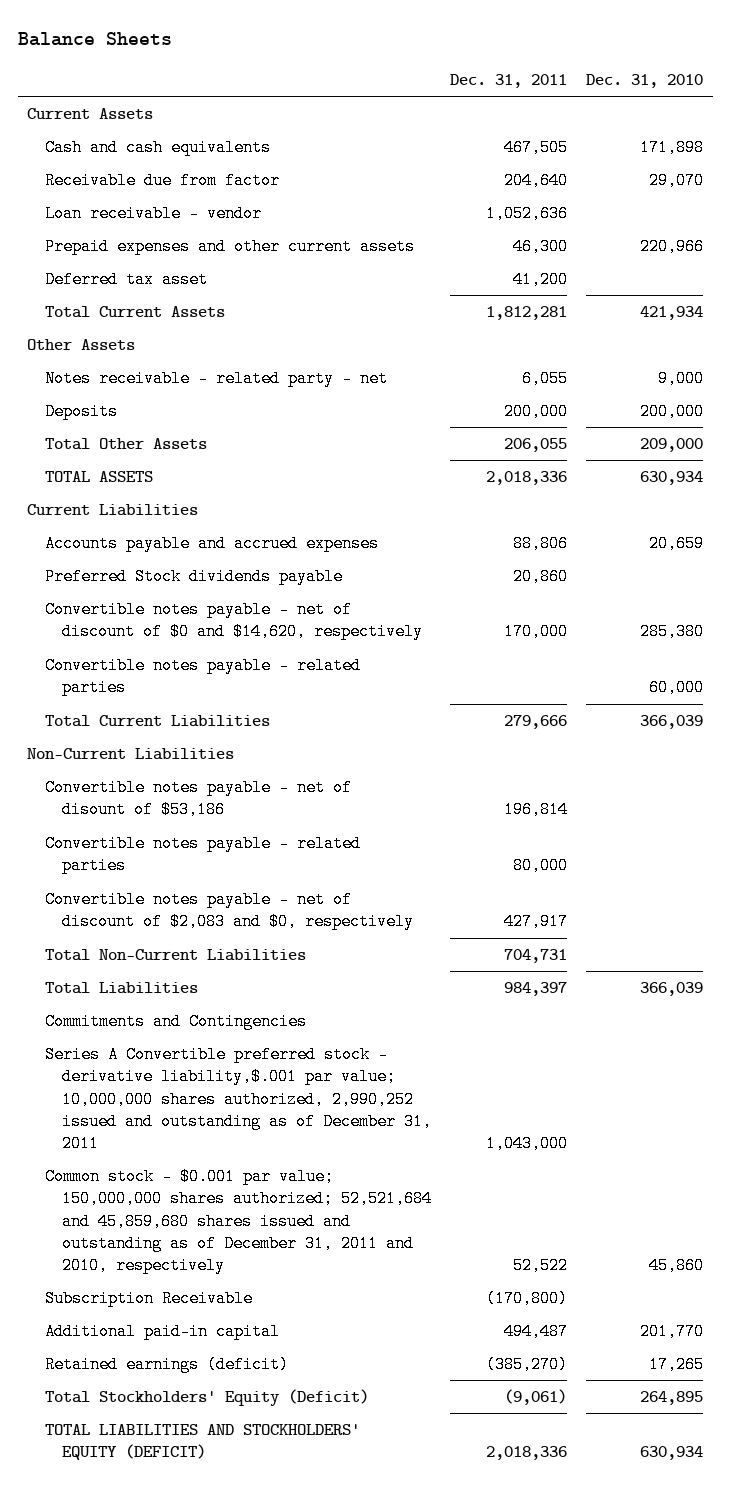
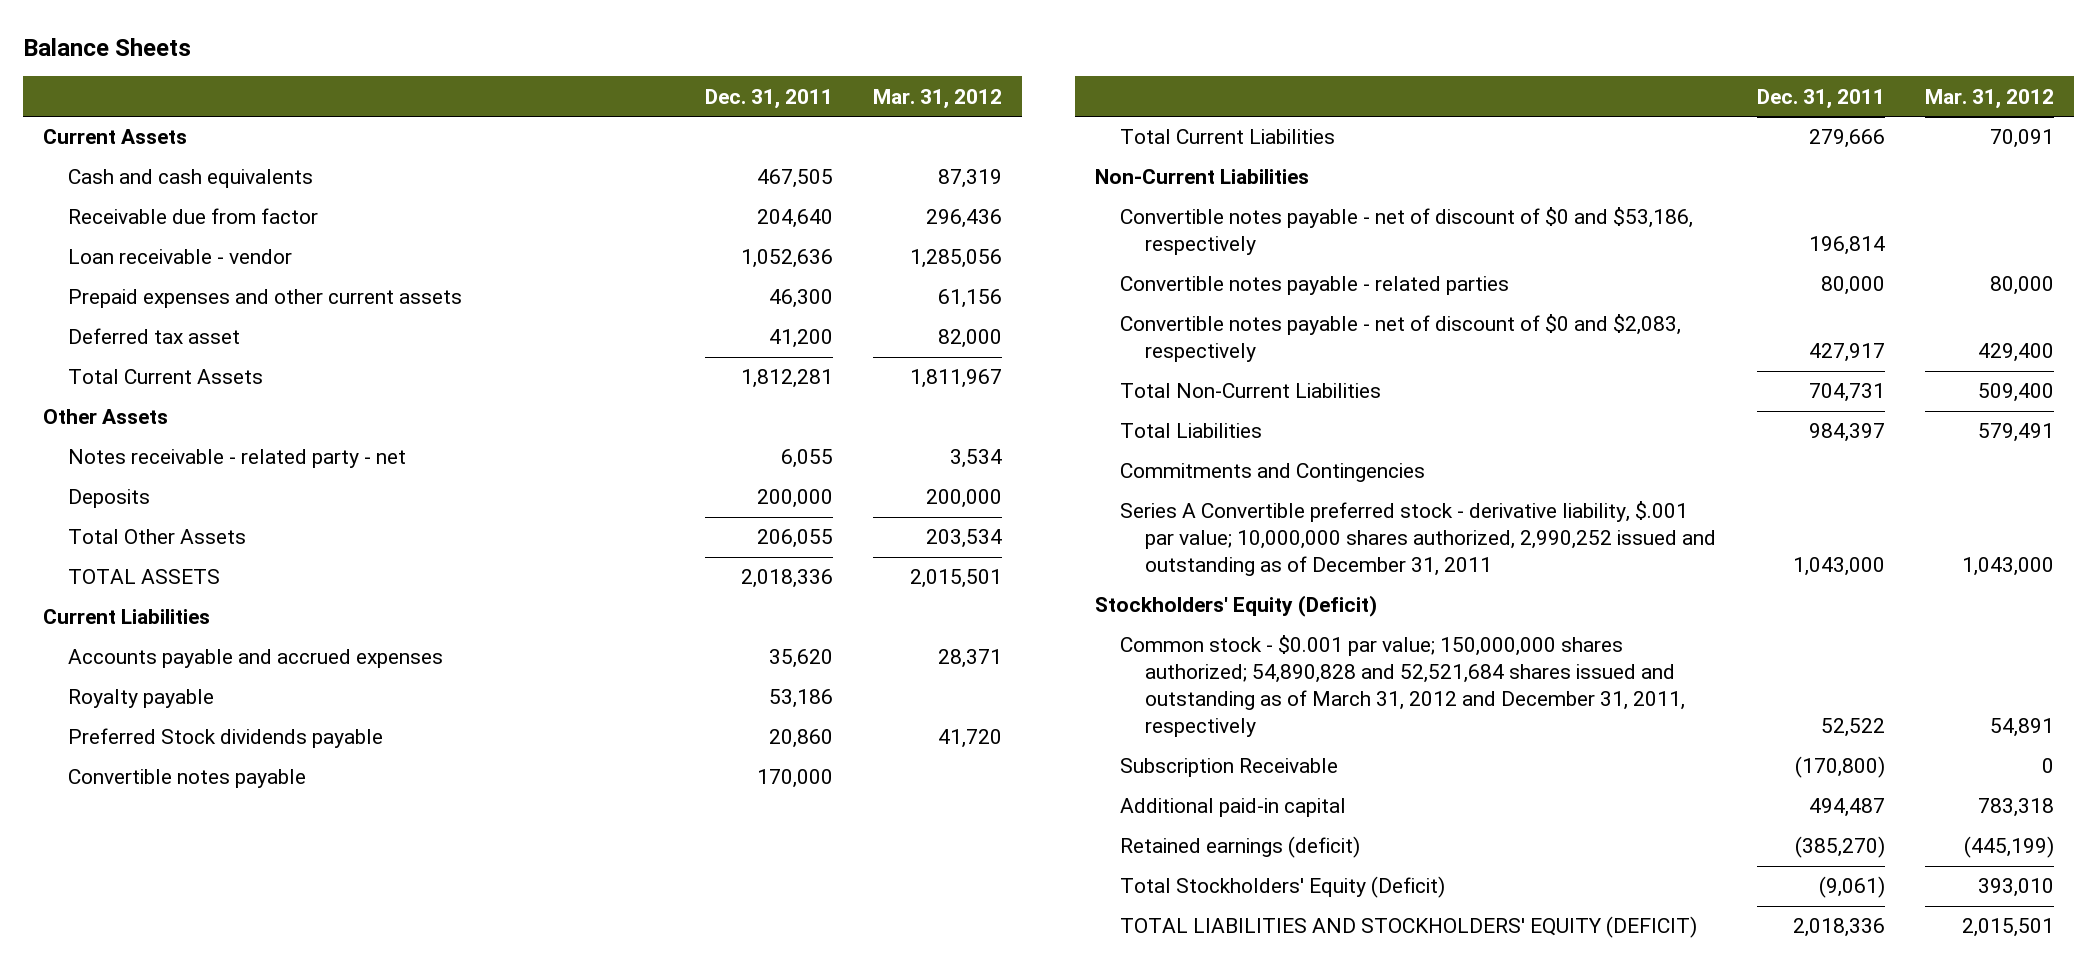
[586,74,704,89] Dec. 31, 2010 -> none
none -> [873,88,1003,109] Mar. 31, 2012
[513,535,569,553] 88,806 -> [769,649,834,669] 35,620
none -> [68,689,215,709] Royalty payable
[44,657,361,697] Convertible notes payable - related parties -> none
[44,601,424,641] Convertible notes payable - net of discount of $0 and $14,620, respectively -> [68,769,307,789] Convertible notes payable
[44,779,352,819] Convertible notes payable - net of disount of $53,186 -> [1120,207,1694,256] Convertible notes payable - net of discount of $0 and $53,186, respectively
[44,891,415,931] Convertible notes payable - net of discount of $2,083 and $0, respectively -> [1120,314,1682,363] Convertible notes payable - net of discount of $0 and $2,083, respectively
[44,1046,433,1153] Series A Convertible preferred stock - derivative liability,$.001 par value; 10,000,000 shares authorized, 2,990,252 issued and outstanding as of December 31, 2011 -> [1120,501,1717,577] Series A Convertible preferred stock - derivative liability, $.001 par value; 10,000,000 shares authorized, 2,990,252 issued and outstanding as of December 31, 2011
none -> [1094,595,1377,618] Stockholders' Equity (Deficit)
[44,1168,433,1275] Common stock - $0.001 par value; 150,000,000 shares authorized; 52,521,684 and 45,859,680 shares issued and outstanding as of December 31, 2011 and 2010, respectively -> [1120,635,1686,737] Common stock - $0.001 par value; 150,000,000 shares authorized; 54,890,828 and 52,521,684 shares issued and outstanding as of March 31, 2012 and December 31, 2011, respectively

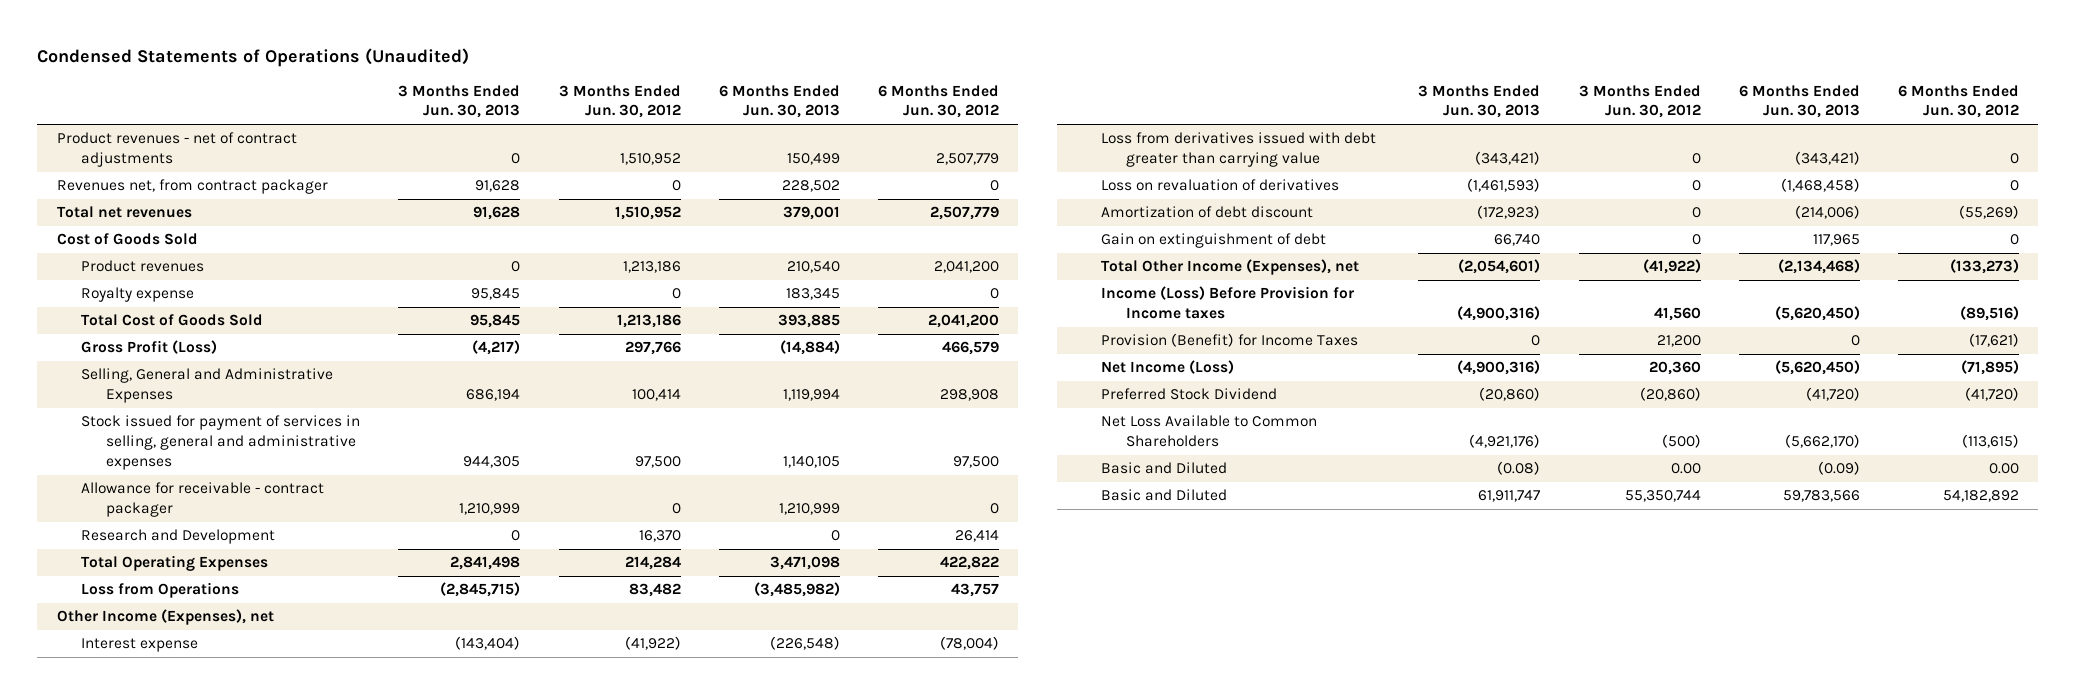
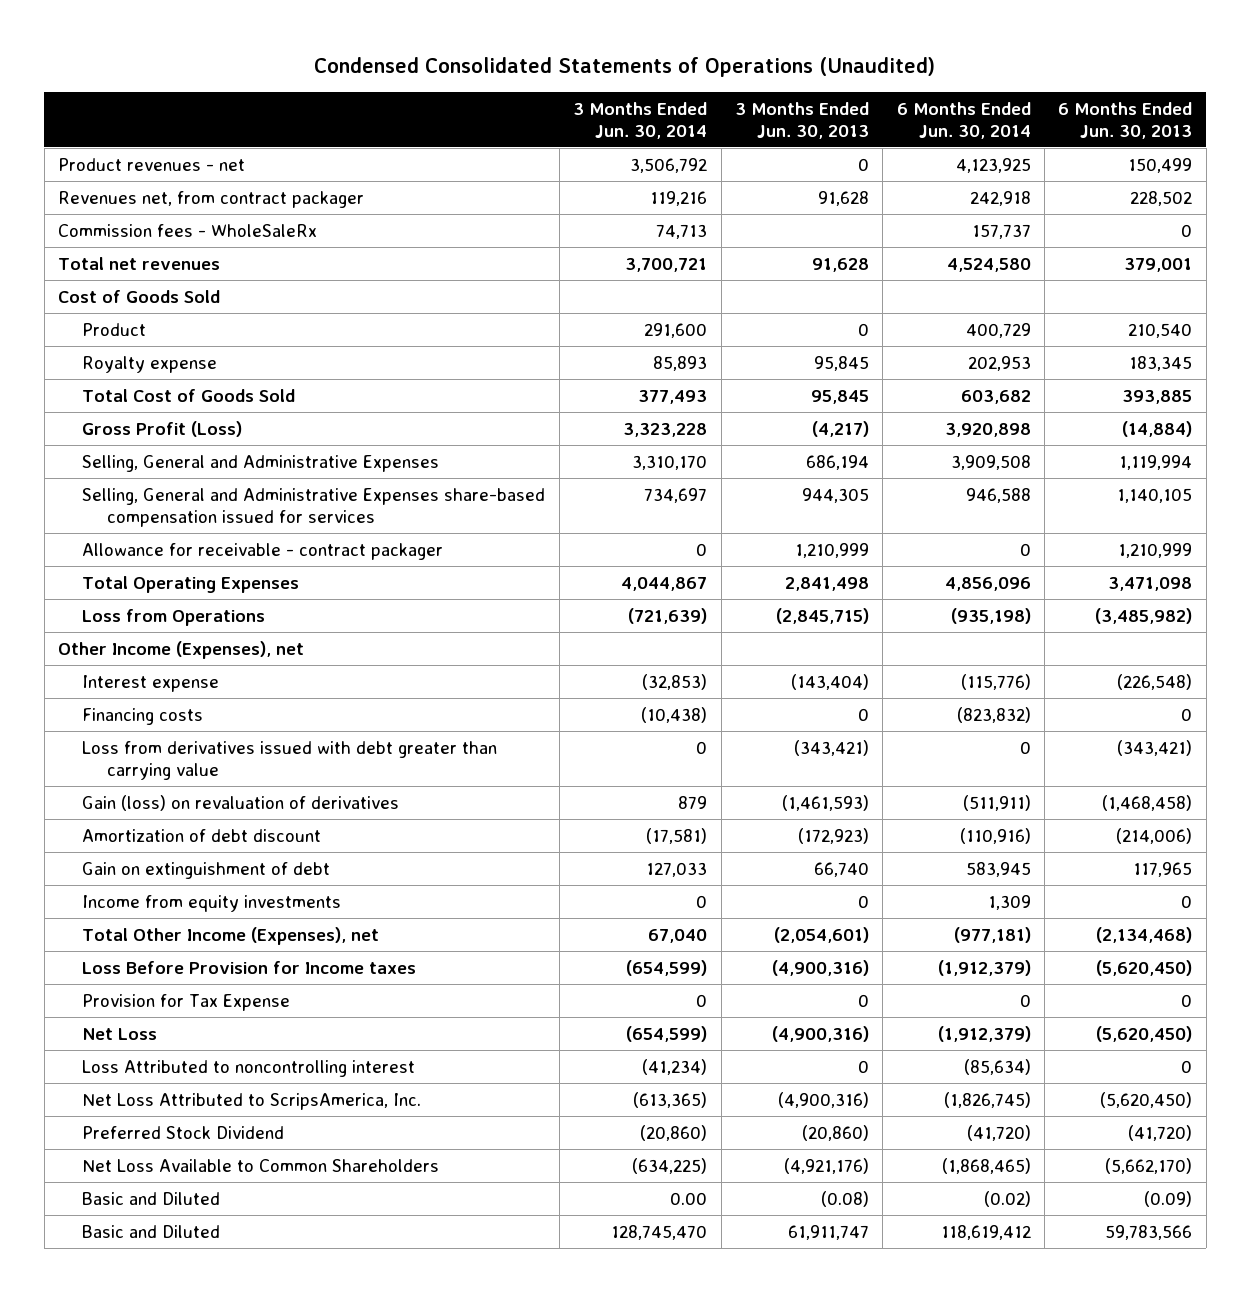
[37,47,470,67] Condensed Statements of Operations (Unaudited) -> [314,57,936,78] Condensed Consolidated Statements of Operations (Unaudited)
[558,84,681,119] 3 Months Ended Jun. 30, 2012 -> none
[878,84,1000,119] 6 Months Ended Jun. 30, 2012 -> none
none -> [573,101,708,139] 3 Months Ended Jun. 30, 2014
none -> [896,101,1031,139] 6 Months Ended Jun. 30, 2014
[56,132,297,168] Product revenues - net of contract adjustments -> [58,157,246,171] Product revenues - net
none -> [58,223,318,237] Commission fees - WholeSaleRx
[81,260,205,273] Product revenues -> [82,322,147,336] Product
[81,415,361,471] Stock issued for payment of services in selling, general and administrative expenses -> [82,487,546,527] Selling, General and Administrative Expenses share-based compensation issued for services
[81,529,276,545] Research and Development -> none
none -> [82,707,204,725] Financing costs
[1101,179,1340,192] Loss on revaluation of derivatives -> [82,794,400,811] Gain (loss) on revaluation of derivatives
none -> [82,894,342,912] Income from equity investments
[1101,286,1355,320] Income (Loss) Before Provision for Income taxes -> [82,960,417,974] Loss Before Provision for Income taxes
[1101,333,1359,348] Provision (Benefit) for Income Taxes -> [82,993,291,1011] Provision for Tax Expense
[1101,360,1235,375] Net Income (Loss) -> [82,1027,158,1040] Net Loss
none -> [82,1059,416,1077] Loss Attributed to noncontrolling interest
none -> [82,1092,422,1110] Net Loss Attributed to ScripsAmerica, Inc.

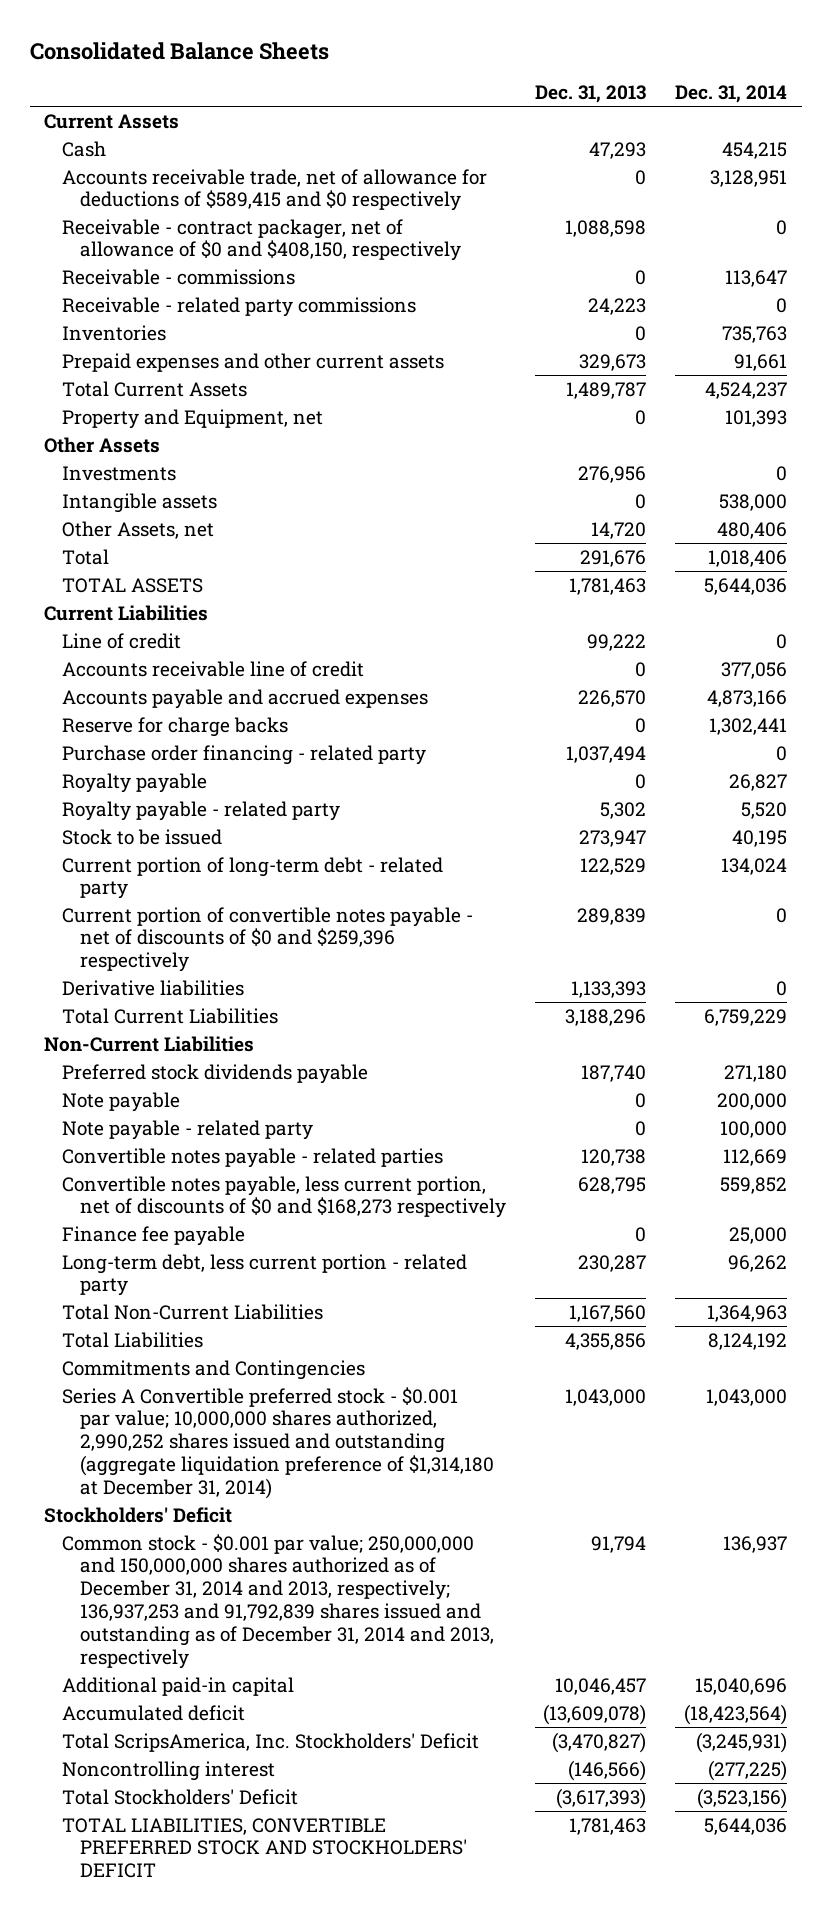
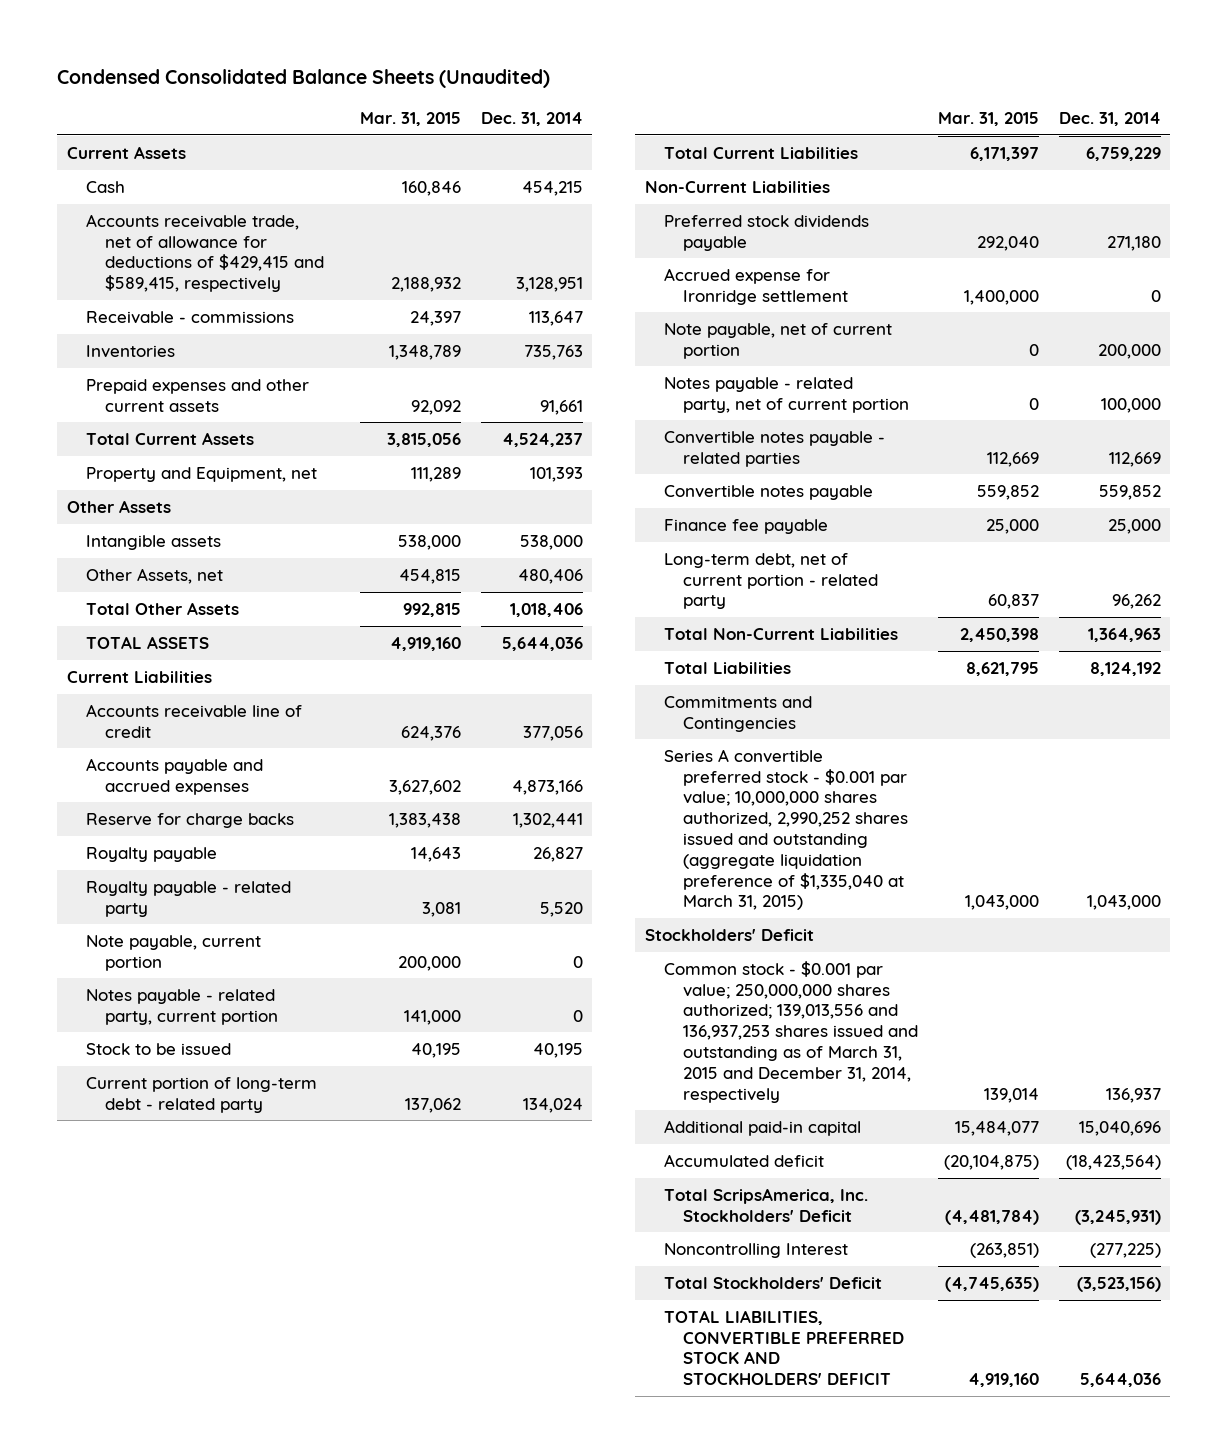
[29,42,329,61] Consolidated Balance Sheets -> [57,69,551,89] Condensed Consolidated Balance Sheets (Unaudited)
[534,85,646,104] Dec. 31, 2013 -> none
none -> [359,112,461,127] Mar. 31, 2015
[61,218,461,262] Receivable - contract packager, net of allowance of $0 and $408,150, respectively -> none
[61,168,487,212] Accounts receivable trade, net of allowance for deductions of $589,415 and $0 respectively -> [86,213,324,293] Accounts receivable trade, net of allowance for deductions of $429,415 and $589,415, respectively
[61,296,416,317] Receivable - related party commissions -> none
[61,465,176,481] Investments -> none
[61,548,109,565] Total -> [86,601,240,615] Total Other Assets
[61,632,181,649] Line of credit -> none
[61,744,426,765] Purchase order financing - related party -> none
none -> [86,934,262,971] Note payable, current portion
none -> [86,988,278,1025] Notes payable - related party, current portion
[61,906,473,973] Current portion of convertible notes payable - net of discounts of $0 and $259,396 respectively -> none
[61,979,244,996] Derivative liabilities -> none
[61,1091,180,1112] Note payable -> none
[61,1119,313,1140] Note payable - related party -> none
none -> [664,267,848,305] Accrued expense for Ironridge settlement
none -> [664,322,893,359] Note payable, net of current portion
none -> [664,376,909,413] Notes payable - related party, net of current portion
[61,1175,506,1219] Convertible notes payable, less current portion, net of discounts of $0 and $168,273 respectively -> [664,484,874,500] Convertible notes payable
[61,1253,467,1297] Long-term debt, less current portion - related party -> [664,552,878,610] Long-term debt, net of current portion - related party
[61,1386,494,1499] Series A Convertible preferred stock - $0.001 par value; 10,000,000 shares authorized, 2,990,252 shares issued and outstanding (aggregate liquidation preference of $1,314,180 at December 31, 2014) -> [664,748,908,911] Series A convertible preferred stock - $0.001 par value; 10,000,000 shares authorized, 2,990,252 shares issued and outstanding (aggregate liquidation preference of $1,335,040 at March 31, 2015)
[61,1533,494,1669] Common stock - $0.001 par value; 250,000,000 and 150,000,000 shares authorized as of December 31, 2014 and 2013, respectively; 136,937,253 and 91,792,839 shares issued and outstanding as of December 31, 2014 and 2013, respectively -> [664,960,918,1103] Common stock - $0.001 par value; 250,000,000 shares authorized; 139,013,556 and 136,937,253 shares issued and outstanding as of March 31, 2015 and December 31, 2014, respectively
[61,1760,275,1781] Noncontrolling interest -> [664,1242,849,1258] Noncontrolling Interest

